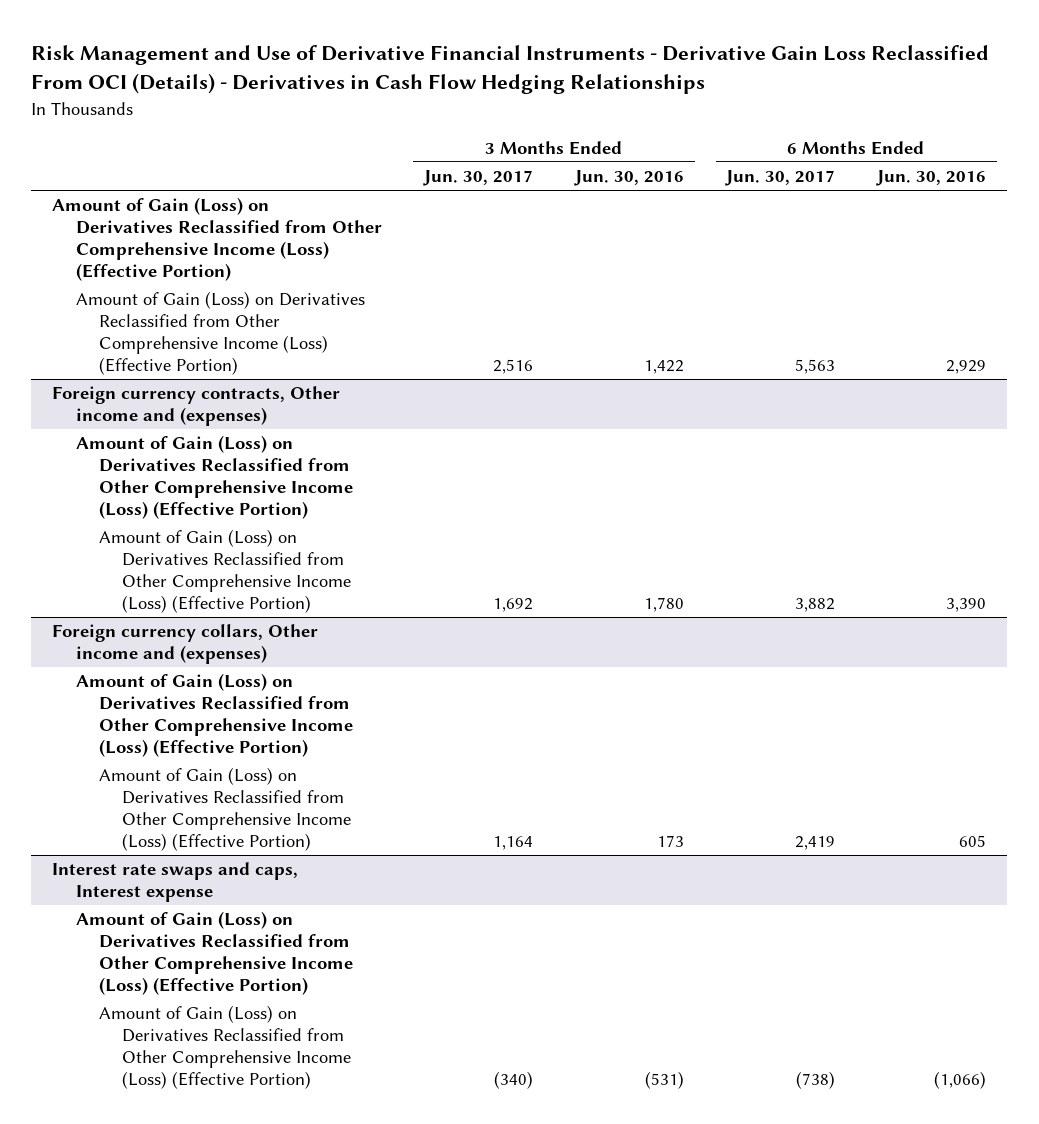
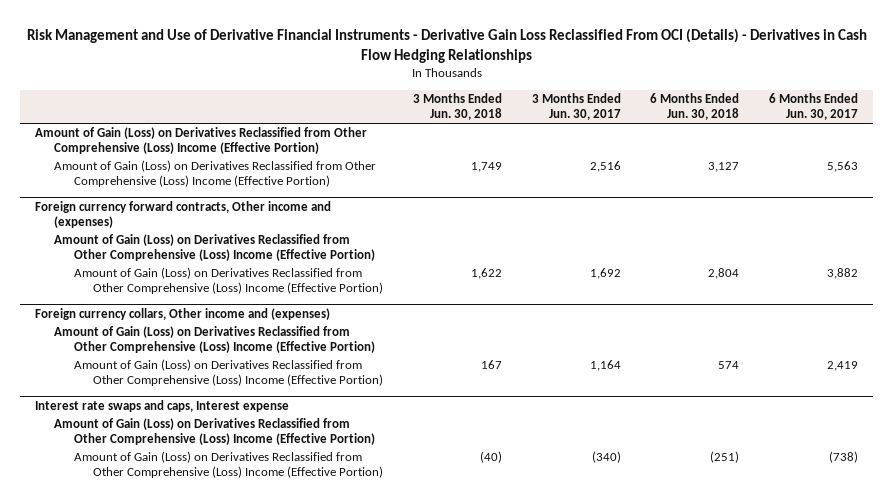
[573,169,684,186] Jun. 30, 2016 -> none
[876,169,987,186] Jun. 30, 2016 -> none
none -> [412,93,502,121] 3 Months Ended Jun. 30, 2018
none -> [650,93,740,121] 6 Months Ended Jun. 30, 2018
[52,197,382,281] Amount of Gain (Loss) on Derivatives Reclassified from Other Comprehensive Income (Loss) (Effective Portion) -> [34,127,367,155] Amount of Gain (Loss) on Derivatives Reclassified from Other Comprehensive (Loss) Income (Effective Portion)
[75,291,365,375] Amount of Gain (Loss) on Derivatives Reclassified from Other Comprehensive Income (Loss) (Effective Portion) -> [54,160,377,188] Amount of Gain (Loss) on Derivatives Reclassified from Other Comprehensive (Loss) Income (Effective Portion)
[52,386,341,427] Foreign currency contracts, Other income and (expenses) -> [34,200,331,228] Foreign currency forward contracts, Other income and (expenses)
[75,435,354,519] Amount of Gain (Loss) on Derivatives Reclassified from Other Comprehensive Income (Loss) (Effective Portion) -> [54,234,375,262] Amount of Gain (Loss) on Derivatives Reclassified from Other Comprehensive (Loss) Income (Effective Portion)
[99,529,352,613] Amount of Gain (Loss) on Derivatives Reclassified from Other Comprehensive Income (Loss) (Effective Portion) -> [73,267,383,295] Amount of Gain (Loss) on Derivatives Reclassified from Other Comprehensive (Loss) Income (Effective Portion)
[75,673,354,757] Amount of Gain (Loss) on Derivatives Reclassified from Other Comprehensive Income (Loss) (Effective Portion) -> [54,326,375,354] Amount of Gain (Loss) on Derivatives Reclassified from Other Comprehensive (Loss) Income (Effective Portion)
[99,767,352,851] Amount of Gain (Loss) on Derivatives Reclassified from Other Comprehensive Income (Loss) (Effective Portion) -> [73,359,383,387] Amount of Gain (Loss) on Derivatives Reclassified from Other Comprehensive (Loss) Income (Effective Portion)
[75,911,354,995] Amount of Gain (Loss) on Derivatives Reclassified from Other Comprehensive Income (Loss) (Effective Portion) -> [54,418,375,446] Amount of Gain (Loss) on Derivatives Reclassified from Other Comprehensive (Loss) Income (Effective Portion)
[99,1005,352,1089] Amount of Gain (Loss) on Derivatives Reclassified from Other Comprehensive Income (Loss) (Effective Portion) -> [73,451,383,479] Amount of Gain (Loss) on Derivatives Reclassified from Other Comprehensive (Loss) Income (Effective Portion)

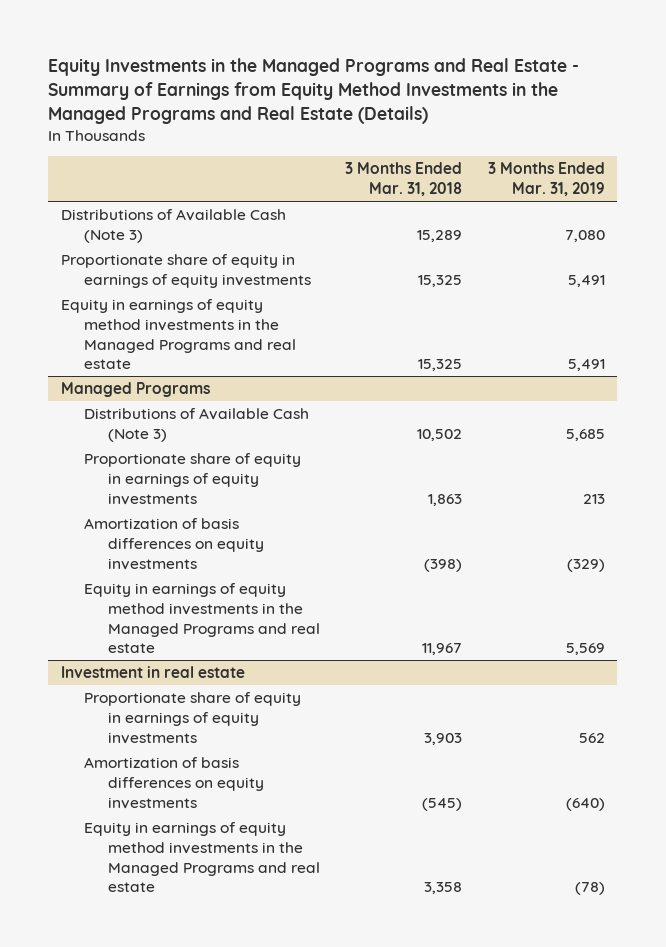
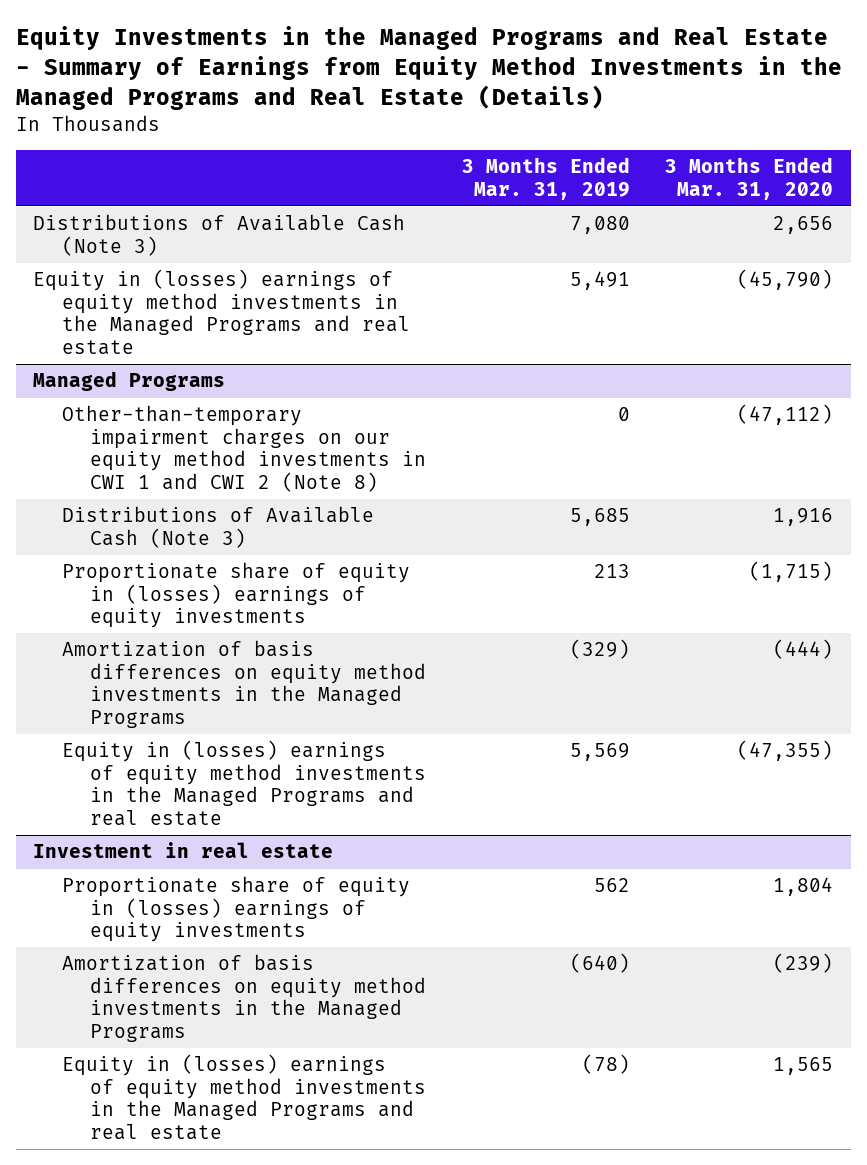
[345,162,463,197] 3 Months Ended Mar. 31, 2018 -> none
none -> [665,157,834,200] 3 Months Ended Mar. 31, 2020
[61,253,312,288] Proportionate share of equity in earnings of equity investments -> none
[61,298,297,370] Equity in earnings of equity method investments in the Managed Programs and real estate -> [33,269,410,355] Equity in (losses) earnings of equity method investments in the Managed Programs and real estate
none -> [61,405,427,492] Other-than-temporary impairment charges on our equity method investments in CWI 1 and CWI 2 (Note 8)
[84,452,302,505] Proportionate share of equity in earnings of equity investments -> [61,562,410,629] Proportionate share of equity in (losses) earnings of equity investments
[84,517,264,570] Amortization of basis differences on equity investments -> [61,640,427,728] Amortization of basis differences on equity method investments in the Managed Programs
[84,582,320,654] Equity in earnings of equity method investments in the Managed Programs and real estate -> [61,740,427,826] Equity in (losses) earnings of equity method investments in the Managed Programs and real estate
[84,691,302,744] Proportionate share of equity in earnings of equity investments -> [61,876,410,943] Proportionate share of equity in (losses) earnings of equity investments
[84,756,264,809] Amortization of basis differences on equity investments -> [61,954,427,1042] Amortization of basis differences on equity method investments in the Managed Programs
[84,821,320,893] Equity in earnings of equity method investments in the Managed Programs and real estate -> [61,1054,427,1140] Equity in (losses) earnings of equity method investments in the Managed Programs and real estate

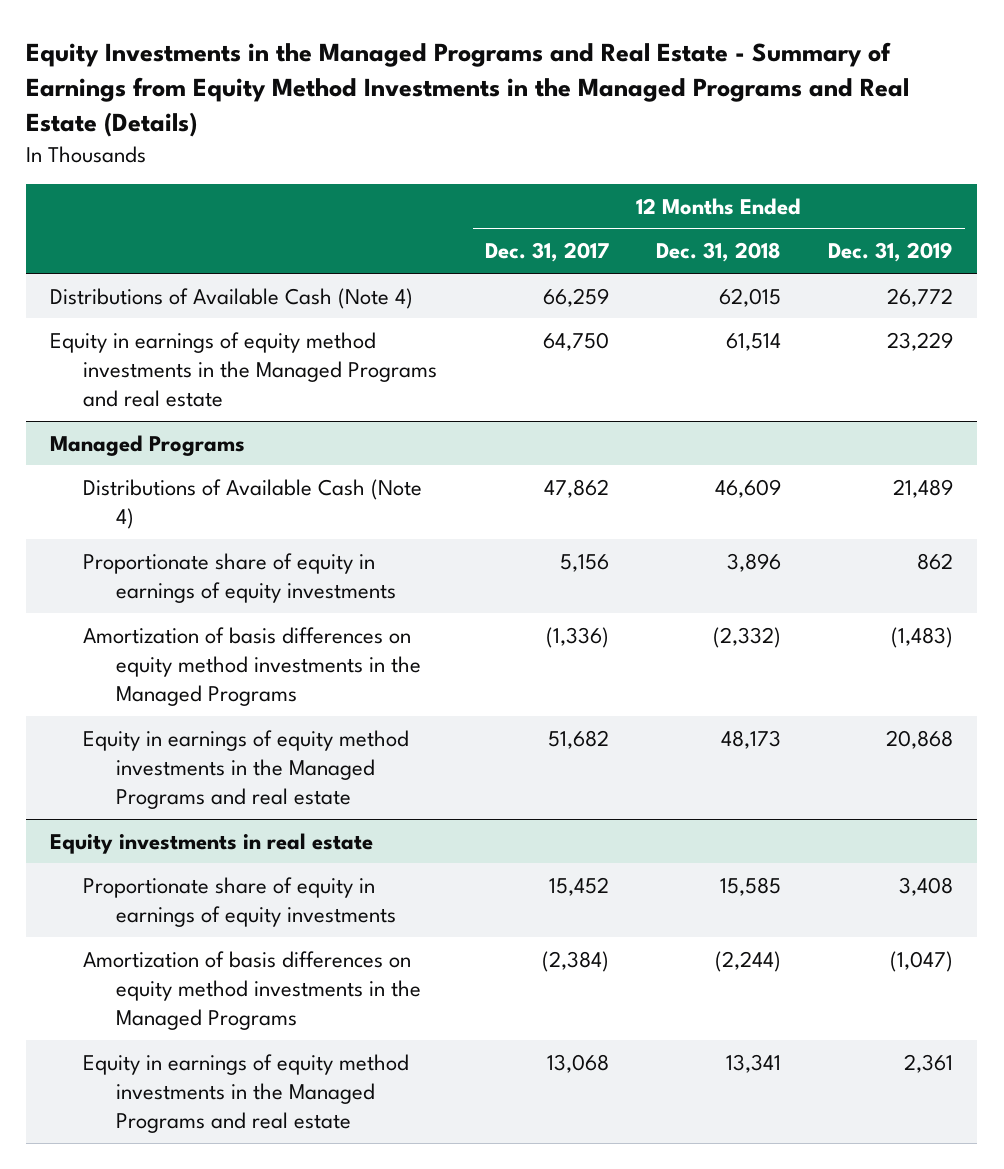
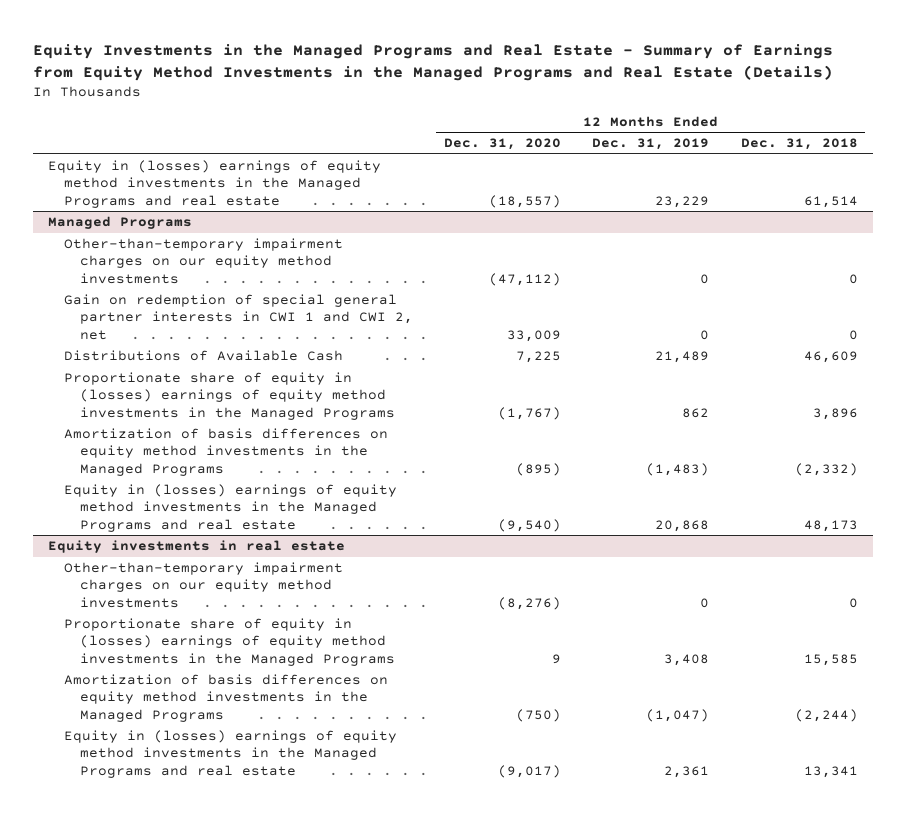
[484,242,609,263] Dec. 31, 2017 -> none
none -> [443,138,561,151] Dec. 31, 2020
[50,287,414,309] Distributions of Available Cash (Note 4) -> none
[50,331,438,407] Equity in earnings of equity method investments in the Managed Programs and real estate -> [48,159,382,208] Equity in (losses) earnings of equity method investments in the Managed Programs and real estate
none -> [64,237,344,284] Other-than-temporary impairment charges on our equity method investments
none -> [64,293,413,340] Gain on redemption of special general partner interests in CWI 1 and CWI 2, net
[83,478,423,529] Distributions of Available Cash (Note 4) -> [64,349,344,361] Distributions of Available Cash
[83,552,397,603] Proportionate share of equity in earnings of equity investments -> [64,371,395,420] Proportionate share of equity in (losses) earnings of equity method investments in the Managed Programs
[83,729,410,809] Equity in earnings of equity method investments in the Managed Programs and real estate -> [64,483,398,532] Equity in (losses) earnings of equity method investments in the Managed Programs and real estate
none -> [64,561,344,608] Other-than-temporary impairment charges on our equity method investments
[83,876,397,927] Proportionate share of equity in earnings of equity investments -> [64,617,395,666] Proportionate share of equity in (losses) earnings of equity method investments in the Managed Programs
[83,1053,410,1133] Equity in earnings of equity method investments in the Managed Programs and real estate -> [64,729,398,778] Equity in (losses) earnings of equity method investments in the Managed Programs and real estate

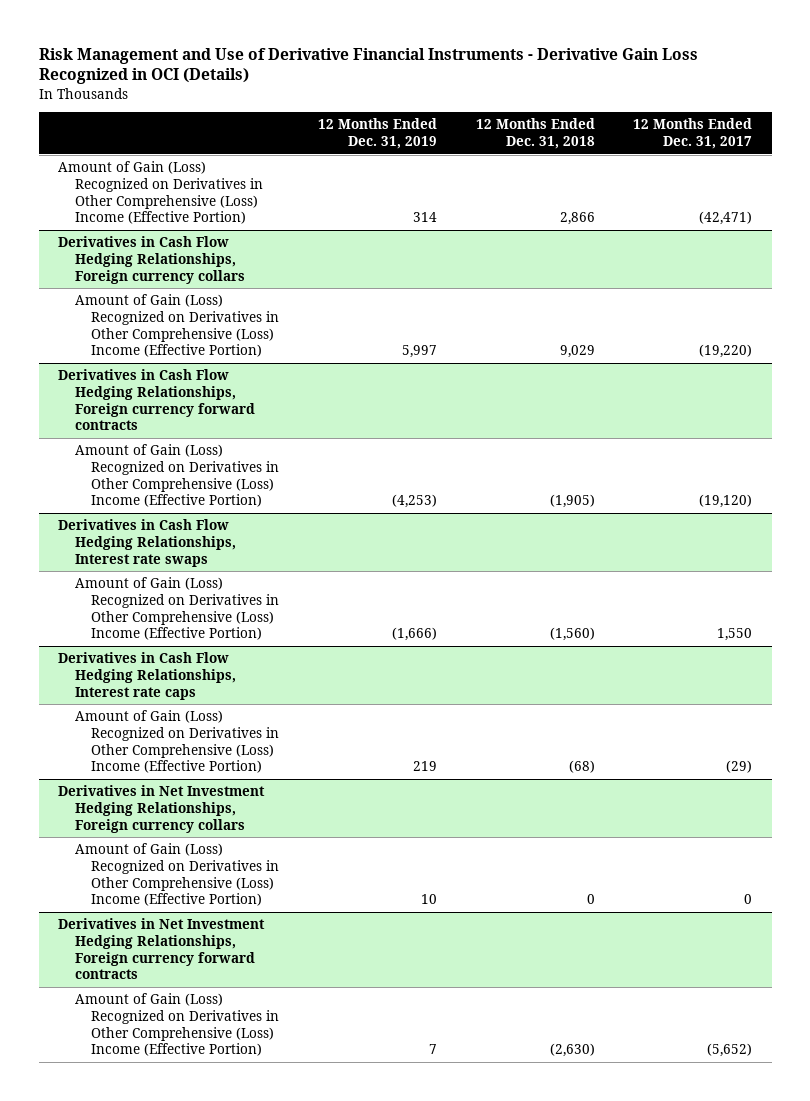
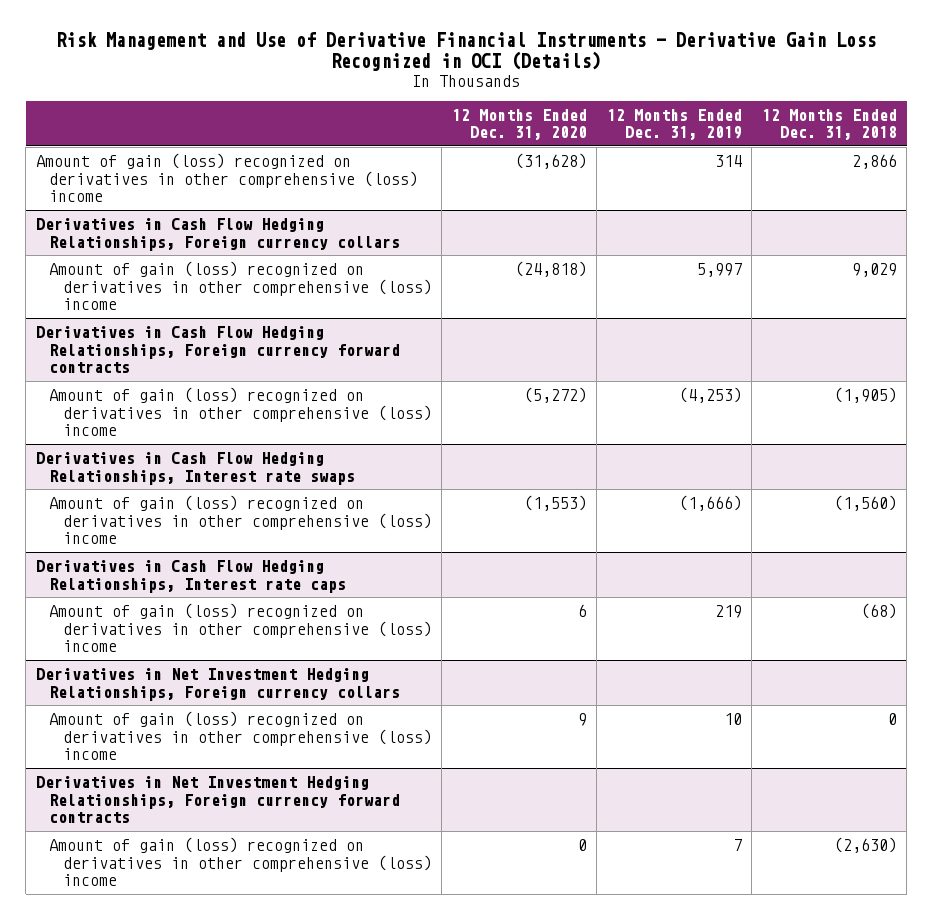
[633,118,753,150] 12 Months Ended Dec. 31, 2017 -> none
none -> [451,108,587,141] 12 Months Ended Dec. 31, 2020
[57,161,263,225] Amount of Gain (Loss) Recognized on Derivatives in Other Comprehensive (Loss) Income (Effective Portion) -> [35,153,419,203] Amount of gain (loss) recognized on derivatives in other comprehensive (loss) income
[74,294,280,358] Amount of Gain (Loss) Recognized on Derivatives in Other Comprehensive (Loss) Income (Effective Portion) -> [49,261,432,311] Amount of gain (loss) recognized on derivatives in other comprehensive (loss) income
[74,444,280,508] Amount of Gain (Loss) Recognized on Derivatives in Other Comprehensive (Loss) Income (Effective Portion) -> [49,387,432,437] Amount of gain (loss) recognized on derivatives in other comprehensive (loss) income
[74,577,280,641] Amount of Gain (Loss) Recognized on Derivatives in Other Comprehensive (Loss) Income (Effective Portion) -> [49,495,432,545] Amount of gain (loss) recognized on derivatives in other comprehensive (loss) income
[74,710,280,774] Amount of Gain (Loss) Recognized on Derivatives in Other Comprehensive (Loss) Income (Effective Portion) -> [49,603,432,653] Amount of gain (loss) recognized on derivatives in other comprehensive (loss) income
[74,843,280,907] Amount of Gain (Loss) Recognized on Derivatives in Other Comprehensive (Loss) Income (Effective Portion) -> [49,711,432,761] Amount of gain (loss) recognized on derivatives in other comprehensive (loss) income
[74,993,280,1057] Amount of Gain (Loss) Recognized on Derivatives in Other Comprehensive (Loss) Income (Effective Portion) -> [49,837,432,887] Amount of gain (loss) recognized on derivatives in other comprehensive (loss) income

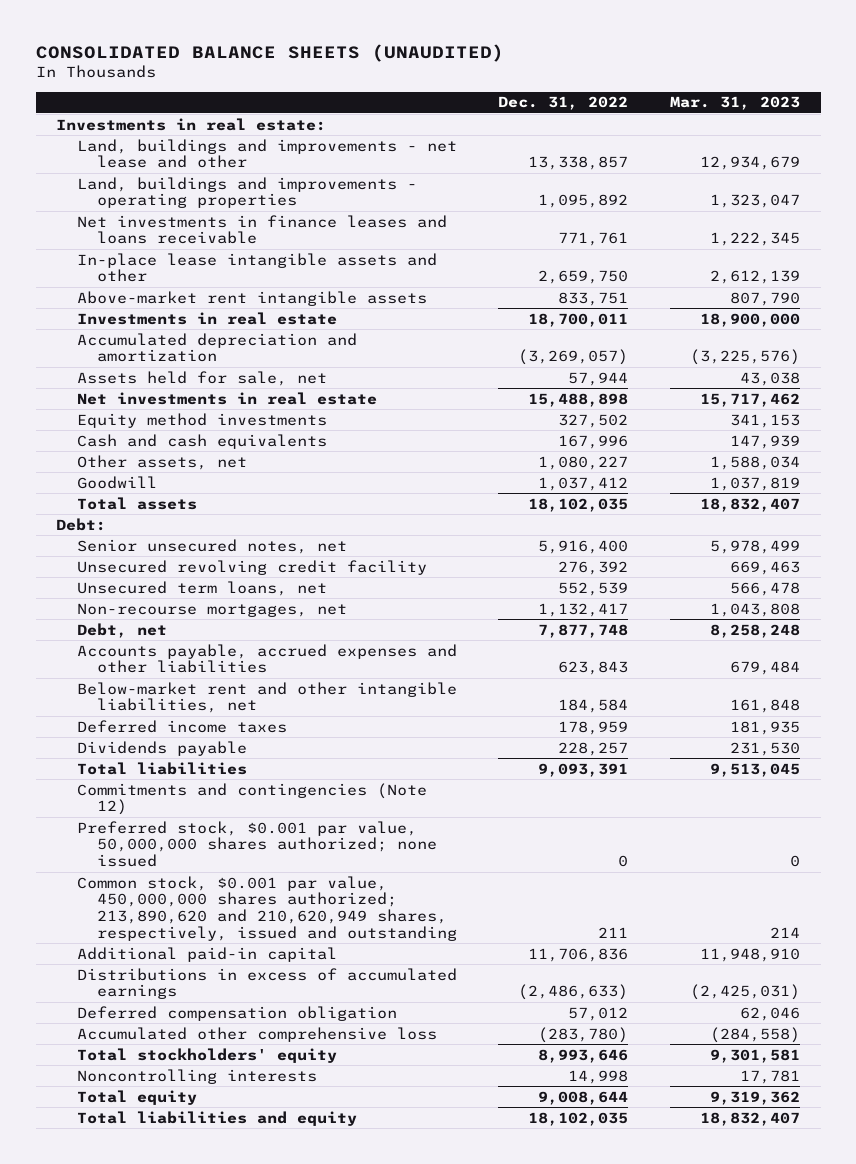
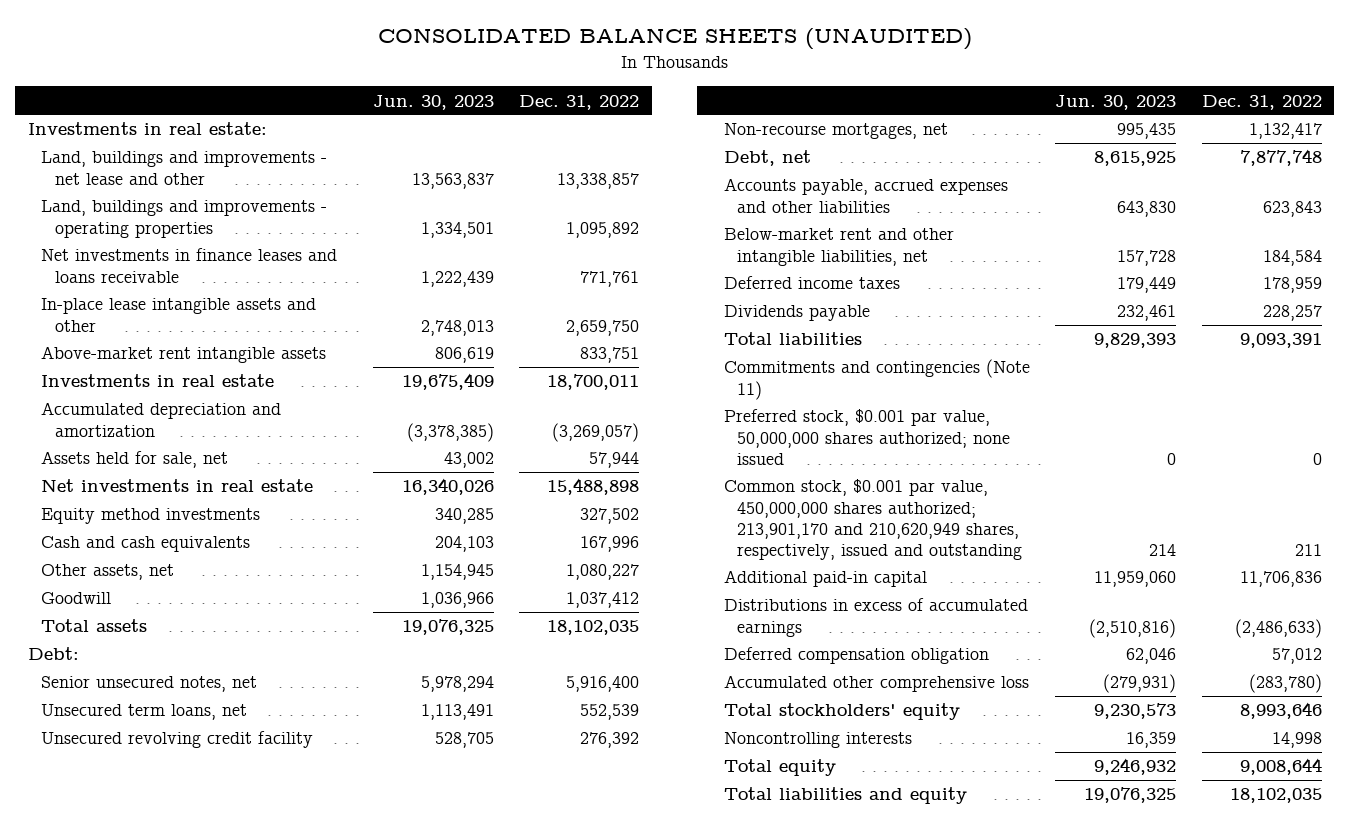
[669,96,800,111] Mar. 31, 2023 -> none
none -> [372,94,494,110] Jun. 30, 2023
[76,559,427,575] Unsecured revolving credit facility -> [41,731,314,749] Unsecured revolving credit facility
[76,782,427,816] Commitments and contingencies (Note 12) -> [723,359,1030,400] Commitments and contingencies (Note 11)
[76,875,457,941] Common stock, $0.001 par value, 450,000,000 shares authorized; 213,890,620 and 210,620,949 shares, respectively, issued and outstanding -> [723,479,1023,560] Common stock, $0.001 par value, 450,000,000 shares authorized; 213,901,170 and 210,620,949 shares, respectively, issued and outstanding

